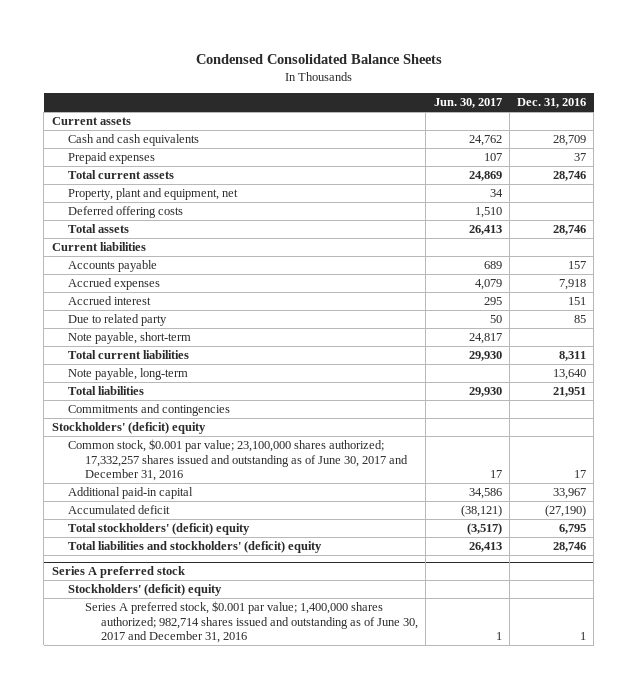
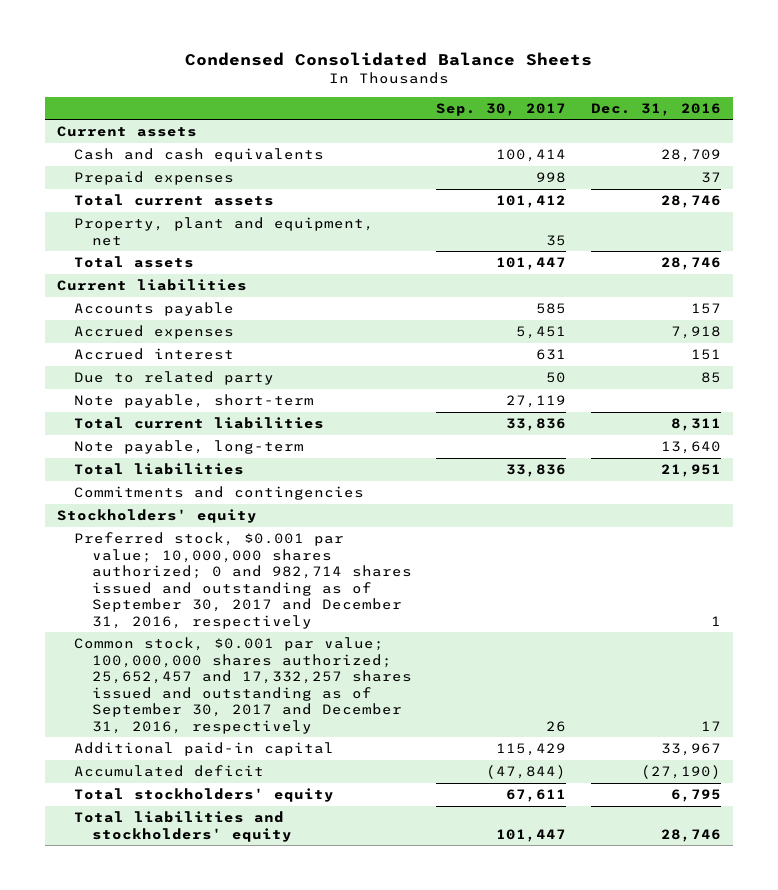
[433,98,502,109] Jun. 30, 2017 -> none
none -> [436,102,567,116] Sep. 30, 2017
[68,206,184,219] Deferred offering costs -> none
[51,422,206,435] Stockholders' (deficit) equity -> [56,509,257,524] Stockholders' equity
none -> [74,532,412,629] Preferred stock, $0.001 par value; 10,000,000 shares authorized; 0 and 982,714 shares issued and outstanding as of September 30, 2017 and December 31, 2016, respectively
[68,439,408,482] Common stock, $0.001 par value; 23,100,000 shares authorized; 17,332,257 shares issued and outstanding as of June 30, 2017 and December 31, 2016 -> [74,637,412,734] Common stock, $0.001 par value; 100,000,000 shares authorized; 25,652,457 and 17,332,257 shares issued and outstanding as of September 30, 2017 and December 31, 2016, respectively
[51,566,185,579] Series A preferred stock -> none
[68,584,223,597] Stockholders' (deficit) equity -> none
[84,601,419,644] Series A preferred stock, $0.001 par value; 1,400,000 shares authorized; 982,714 shares issued and outstanding as of June 30, 2017 and December 31, 2016 -> none
[68,523,251,536] Total stockholders' (deficit) equity -> [74,788,335,803] Total stockholders' equity
[68,541,323,554] Total liabilities and stockholders' (deficit) equity -> [74,811,292,842] Total liabilities and stockholders' equity

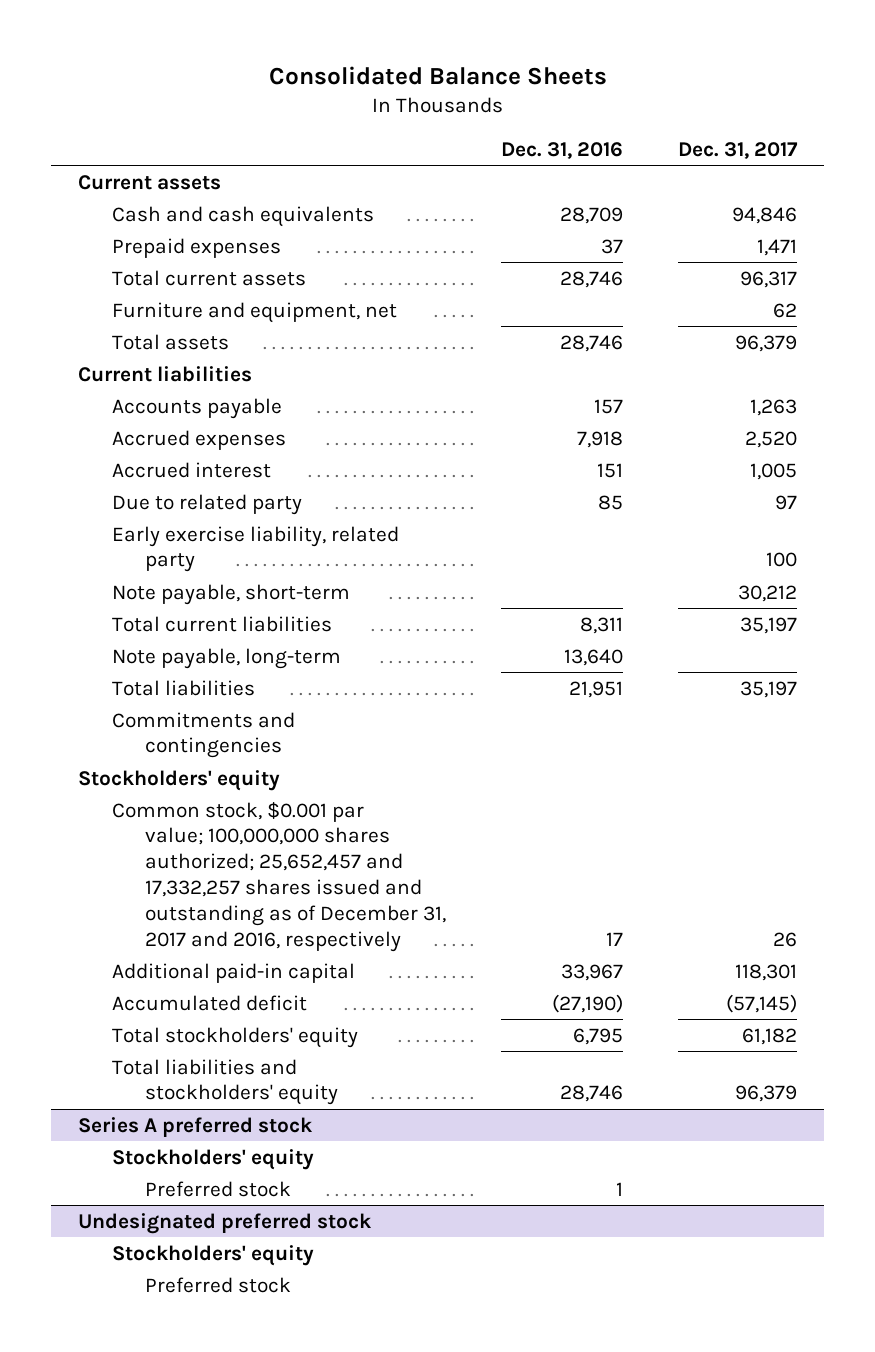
[184,52,592,67] Condensed Consolidated Balance Sheets -> [268,65,607,85] Consolidated Balance Sheets
[436,102,567,116] Sep. 30, 2017 -> none
none -> [678,142,799,160] Dec. 31, 2017
[74,217,375,246] Property, plant and equipment, net -> [111,301,397,323] Furniture and equipment, net
none -> [111,525,399,573] Early exercise liability, related party
[74,532,412,629] Preferred stock, $0.001 par value; 10,000,000 shares authorized; 0 and 982,714 shares issued and outstanding as of September 30, 2017 and December 31, 2016, respectively -> none
[74,637,412,734] Common stock, $0.001 par value; 100,000,000 shares authorized; 25,652,457 and 17,332,257 shares issued and outstanding as of September 30, 2017 and December 31, 2016, respectively -> [111,801,447,953] Common stock, $0.001 par value; 100,000,000 shares authorized; 25,652,457 and 17,332,257 shares issued and outstanding as of December 31, 2017 and 2016, respectively
none -> [78,1116,314,1137] Series A preferred stock
none -> [111,1148,314,1170] Stockholders' equity
none -> [145,1180,292,1197] Preferred stock
none -> [78,1212,373,1234] Undesignated preferred stock
none -> [111,1244,314,1266] Stockholders' equity
none -> [145,1276,292,1293] Preferred stock

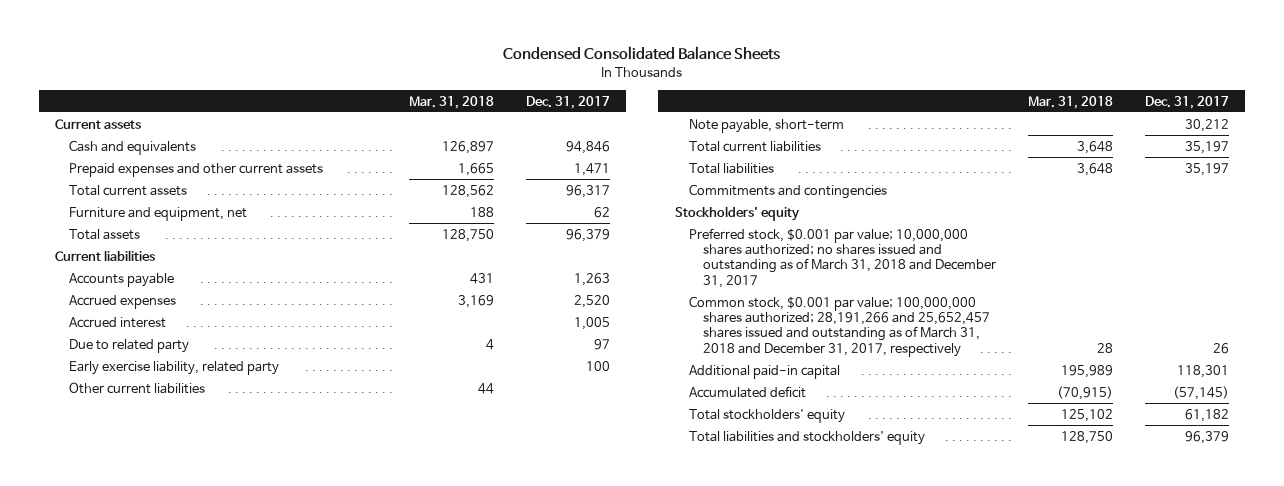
[268,65,607,85] Consolidated Balance Sheets -> [503,46,781,61] Condensed Consolidated Balance Sheets
[501,142,624,160] Dec. 31, 2016 -> none
none -> [408,95,494,109] Mar. 31, 2018
[111,205,374,227] Cash and cash equivalents -> [69,139,197,155] Cash and equivalents
[111,237,281,258] Prepaid expenses -> [69,162,324,177] Prepaid expenses and other current assets
none -> [69,381,206,394] Other current liabilities
[111,647,341,669] Note payable, long-term -> none
none -> [688,227,996,288] Preferred stock, $0.001 par value; 10,000,000 shares authorized; no shares issued and outstanding as of March 31, 2018 and December 31, 2017
[111,801,447,953] Common stock, $0.001 par value; 100,000,000 shares authorized; 25,652,457 and 17,332,257 shares issued and outstanding as of December 31, 2017 and 2016, respectively -> [688,295,990,357] Common stock, $0.001 par value; 100,000,000 shares authorized; 28,191,266 and 25,652,457 shares issued and outstanding as of March 31, 2018 and December 31, 2017, respectively
[78,1116,314,1137] Series A preferred stock -> none
[111,1148,314,1170] Stockholders' equity -> none
[145,1180,292,1197] Preferred stock -> none
[78,1212,373,1234] Undesignated preferred stock -> none
[111,1244,314,1266] Stockholders' equity -> none
[145,1276,292,1293] Preferred stock -> none

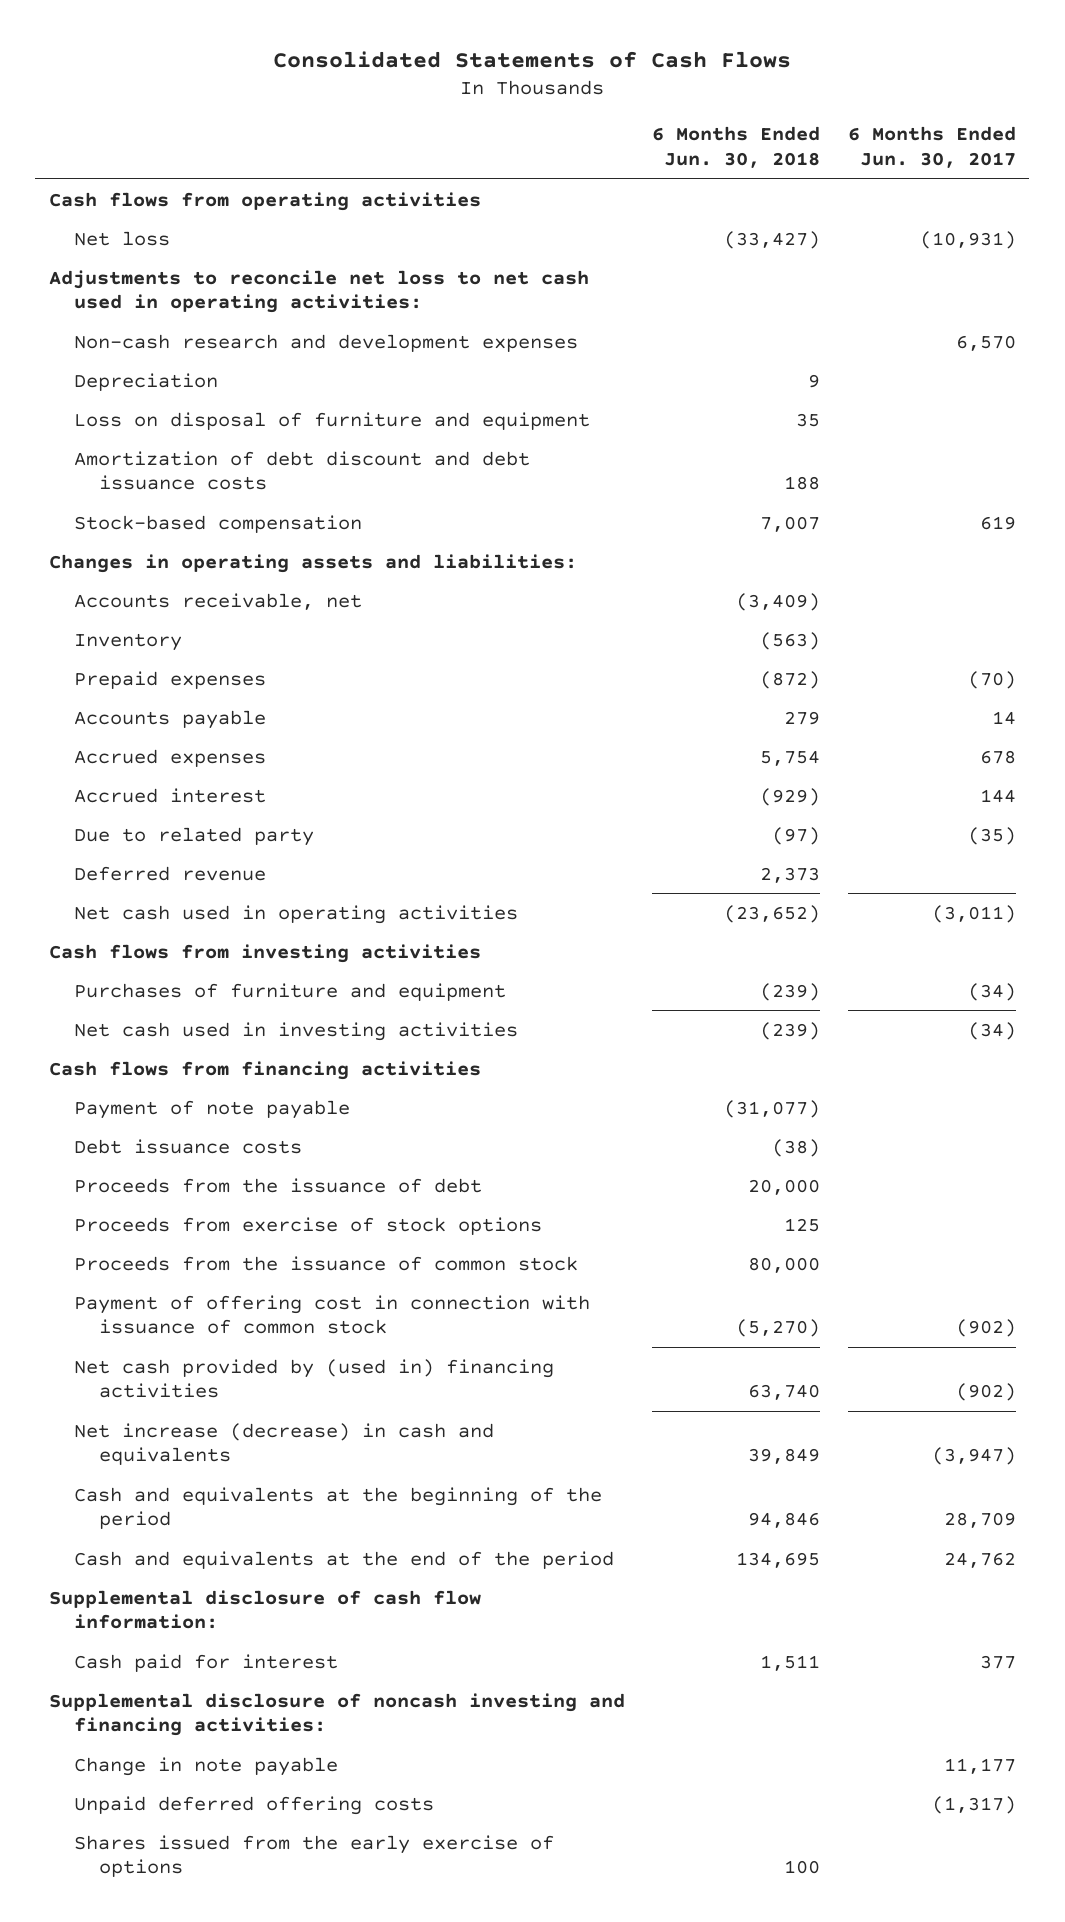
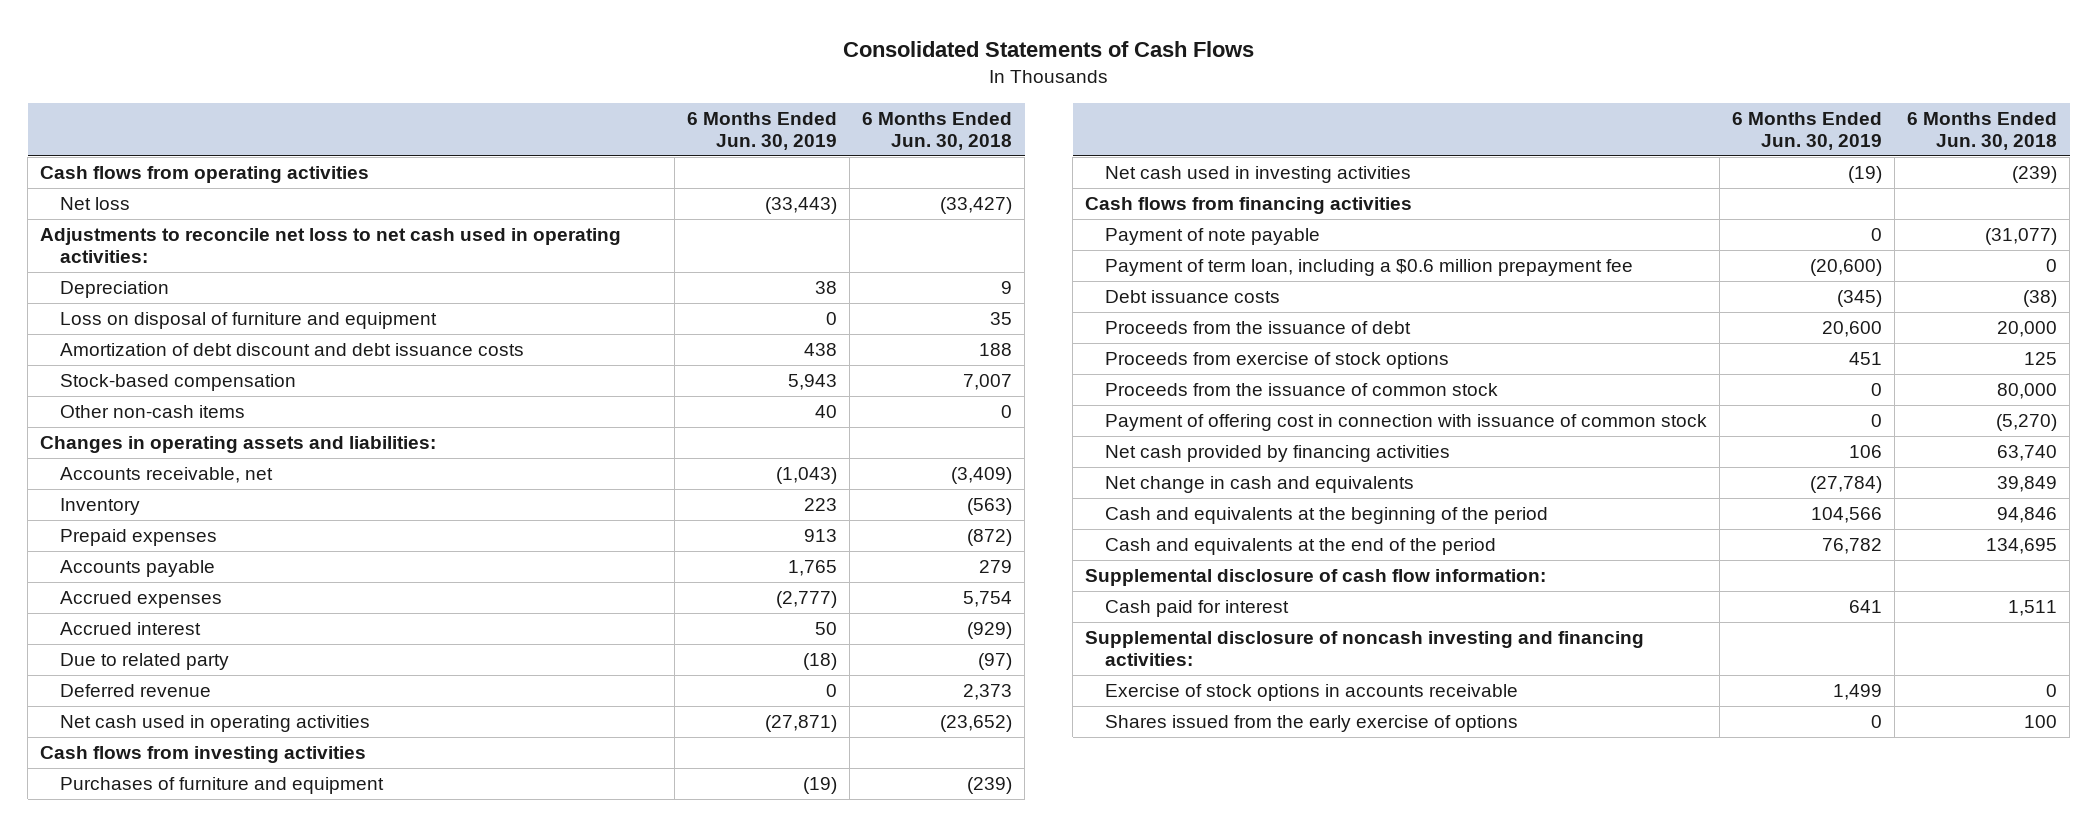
[847,126,1016,168] 6 Months Ended Jun. 30, 2017 -> none
none -> [686,111,837,150] 6 Months Ended Jun. 30, 2019
[74,333,579,352] Non-cash research and development expenses -> none
none -> [59,404,245,418] Other non-cash items
none -> [1104,258,1633,276] Payment of term loan, including a $0.6 million prepayment fee
[74,1358,555,1399] Net cash provided by (used in) financing activities -> [1104,444,1450,462] Net cash provided by financing activities
[74,1422,495,1466] Net increase (decrease) in cash and equivalents -> [1104,475,1414,493] Net change in cash and equivalents
[74,1756,339,1776] Change in note payable -> none
[74,1795,435,1815] Unpaid deferred offering costs -> none
none -> [1104,683,1518,701] Exercise of stock options in accounts receivable

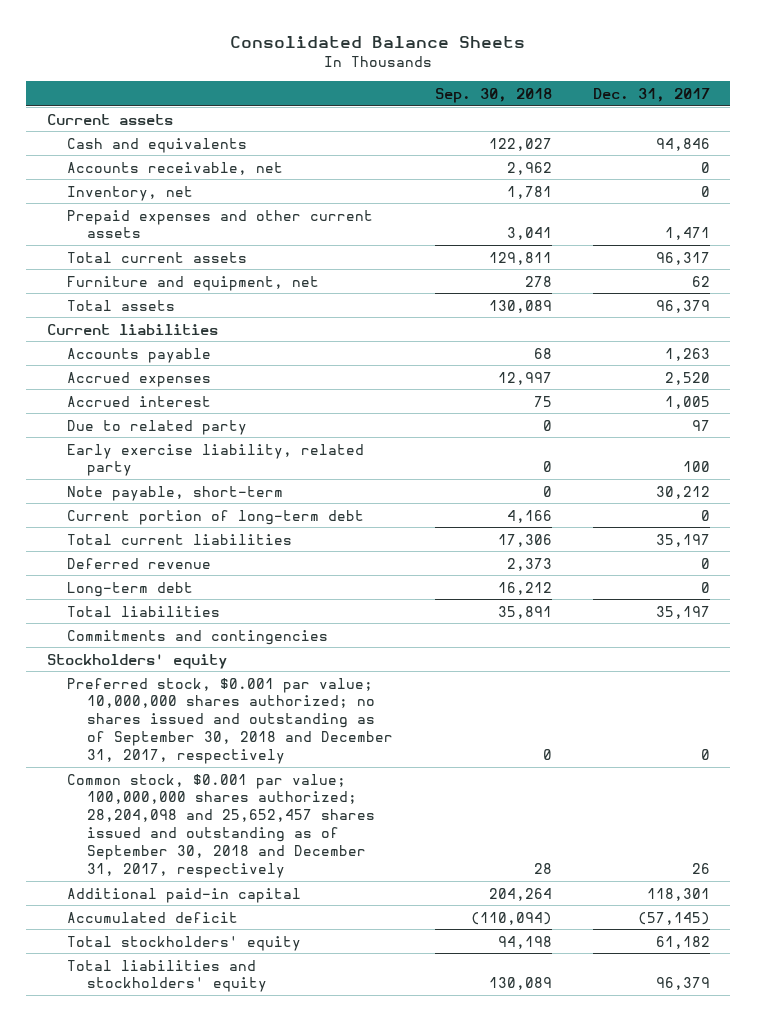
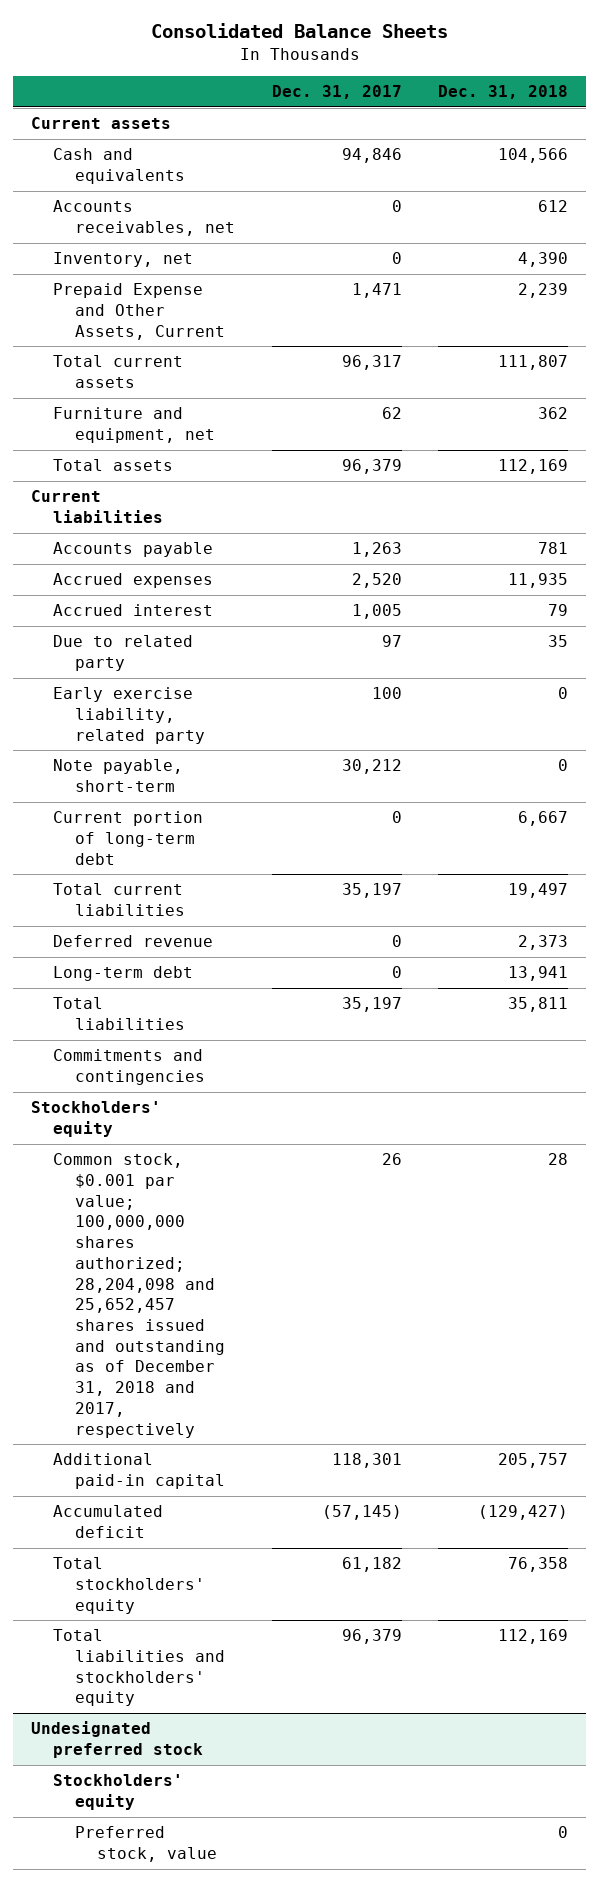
[434,87,552,103] Sep. 30, 2018 -> none
none -> [437,85,568,100] Dec. 31, 2018
[67,161,284,175] Accounts receivable, net -> [53,200,236,236] Accounts receivables, net
[67,209,374,239] Prepaid expenses and other current assets -> [53,283,226,340] Prepaid Expense and Other Assets, Current
[67,677,394,765] Preferred stock, $0.001 par value; 10,000,000 shares authorized; no shares issued and outstanding as of September 30, 2018 and December 31, 2017, respectively -> none
[67,773,376,879] Common stock, $0.001 par value; 100,000,000 shares authorized; 28,204,098 and 25,652,457 shares issued and outstanding as of September 30, 2018 and December 31, 2017, respectively -> [53,1153,226,1438] Common stock, $0.001 par value; 100,000,000 shares authorized; 28,204,098 and 25,652,457 shares issued and outstanding as of December 31, 2018 and 2017, respectively
none -> [31,1721,204,1758] Undesignated preferred stock
none -> [53,1774,184,1810] Stockholders' equity
none -> [75,1826,218,1862] Preferred stock, value

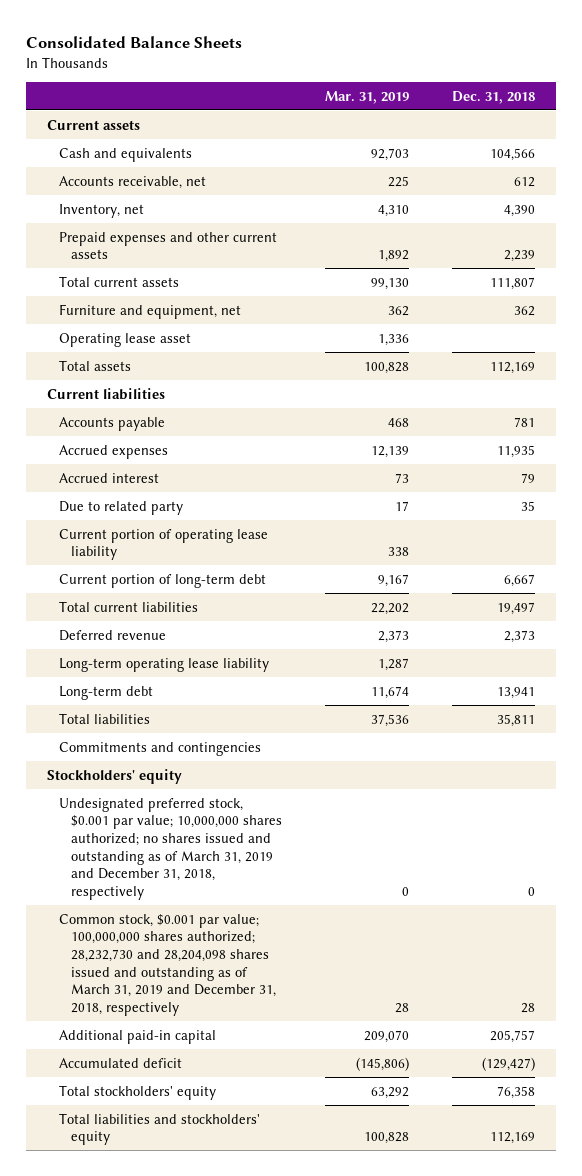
[271,85,402,100] Dec. 31, 2017 -> none
none -> [325,90,410,104] Mar. 31, 2019
[53,200,236,236] Accounts receivables, net -> [59,175,207,189] Accounts receivable, net
[53,283,226,340] Prepaid Expense and Other Assets, Current -> [59,231,278,260] Prepaid expenses and other current assets
none -> [59,332,192,347] Operating lease asset
[53,687,206,744] Early exercise liability, related party -> none
[53,759,184,792] Note payable, short-term -> none
none -> [59,528,269,561] Current portion of operating lease liability
none -> [59,657,270,672] Long-term operating lease liability
none -> [59,797,283,901] Undesignated preferred stock, $0.001 par value; 10,000,000 shares authorized; no shares issued and outstanding as of March 31, 2019 and December 31, 2018, respectively
[53,1153,226,1438] Common stock, $0.001 par value; 100,000,000 shares authorized; 28,204,098 and 25,652,457 shares issued and outstanding as of December 31, 2018 and 2017, respectively -> [59,913,277,1017] Common stock, $0.001 par value; 100,000,000 shares authorized; 28,232,730 and 28,204,098 shares issued and outstanding as of March 31, 2019 and December 31, 2018, respectively
[31,1721,204,1758] Undesignated preferred stock -> none
[53,1774,184,1810] Stockholders' equity -> none
[75,1826,218,1862] Preferred stock, value -> none

